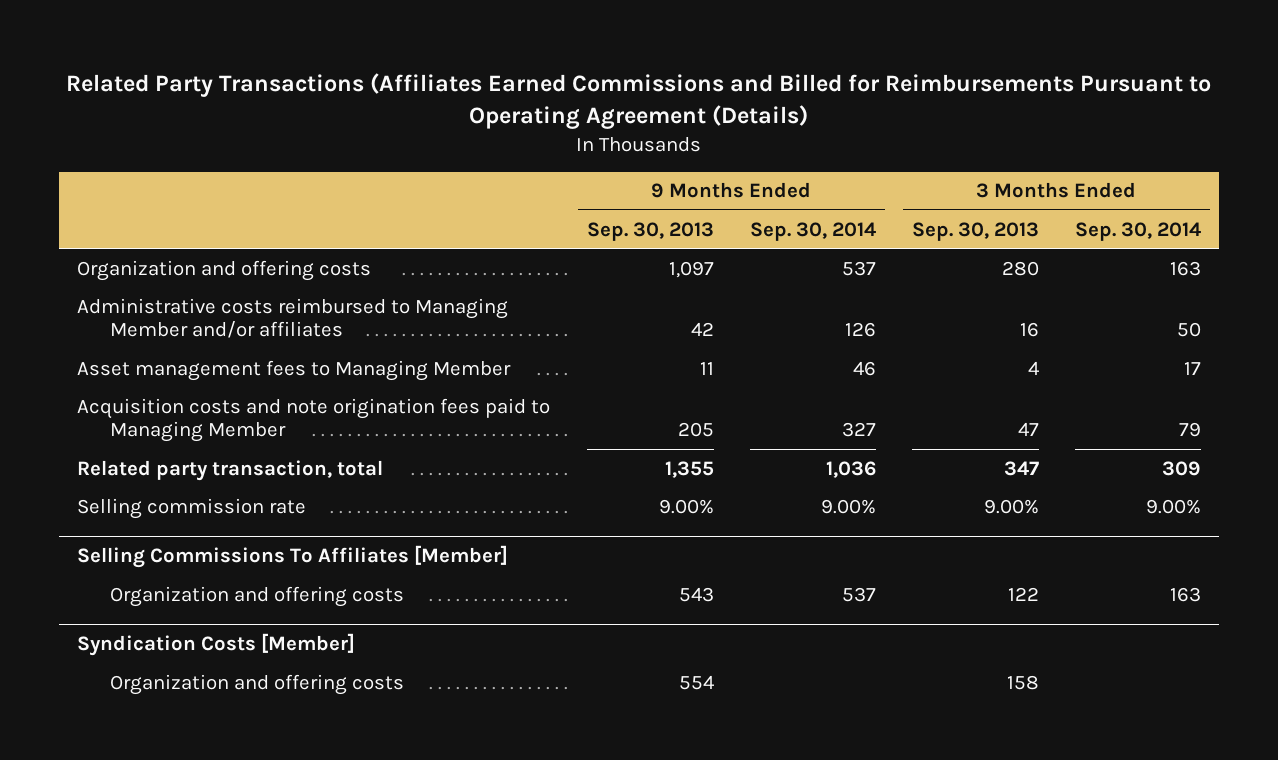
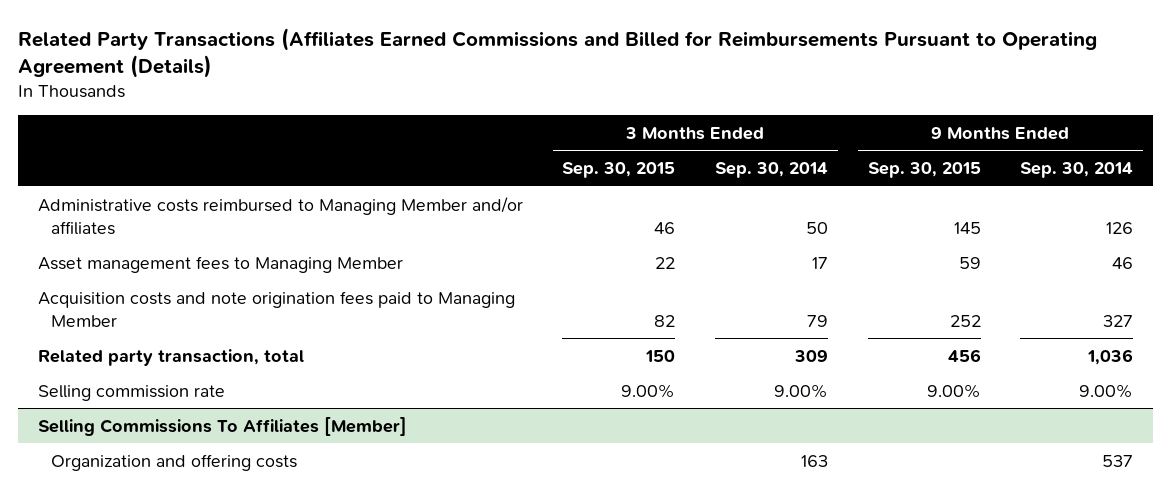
[586,221,714,241] Sep. 30, 2013 -> none
[911,221,1039,241] Sep. 30, 2013 -> none
none -> [562,162,676,179] Sep. 30, 2015
none -> [867,162,981,179] Sep. 30, 2015
[77,259,372,281] Organization and offering costs -> none
[77,633,356,657] Syndication Costs [Member] -> none
[109,673,404,695] Organization and offering costs -> none

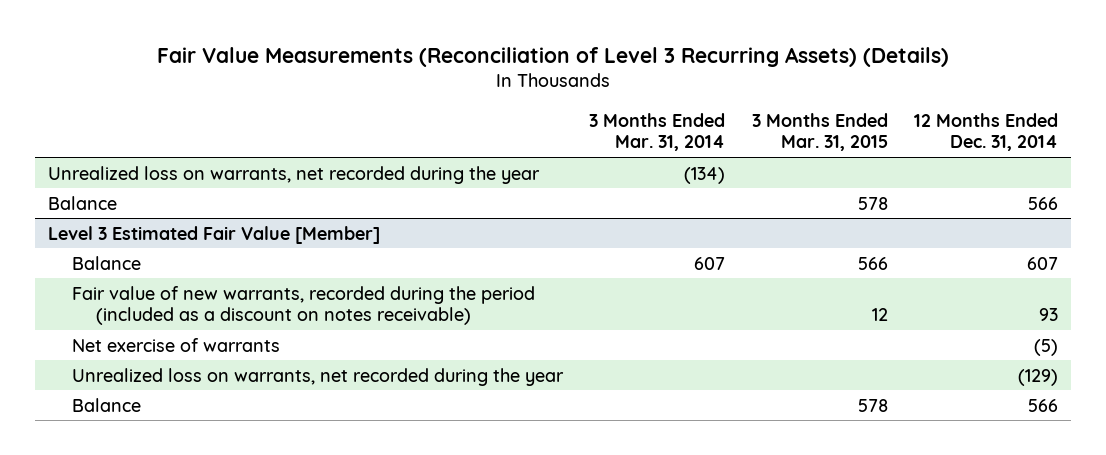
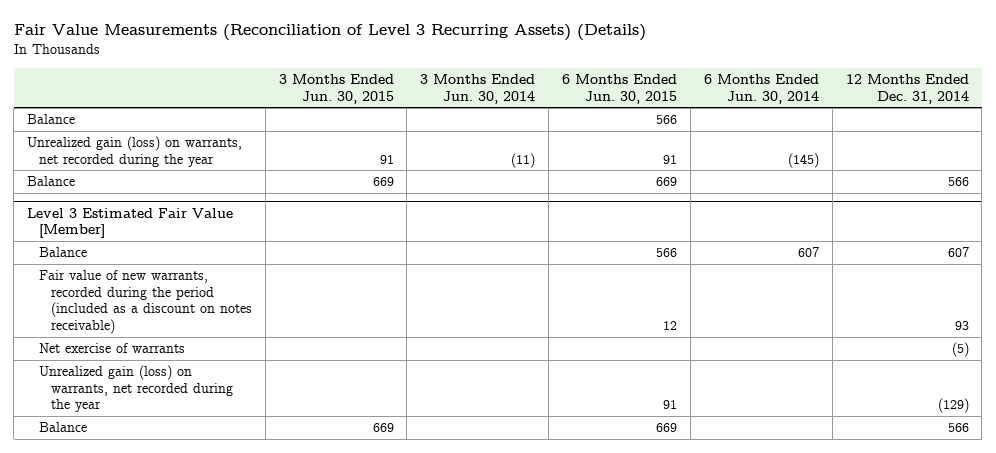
[589,113,726,152] 3 Months Ended Mar. 31, 2014 -> none
[751,113,888,152] 3 Months Ended Mar. 31, 2015 -> none
none -> [278,73,394,104] 3 Months Ended Jun. 30, 2015
none -> [420,73,536,104] 3 Months Ended Jun. 30, 2014
none -> [562,73,678,104] 6 Months Ended Jun. 30, 2015
none -> [703,73,819,104] 6 Months Ended Jun. 30, 2014
none -> [27,114,76,125] Balance
[47,165,540,184] Unrealized loss on warrants, net recorded during the year -> [27,136,243,167] Unrealized gain (loss) on warrants, net recorded during the year
[71,367,564,386] Unrealized loss on warrants, net recorded during the year -> [39,365,233,413] Unrealized gain (loss) on warrants, net recorded during the year

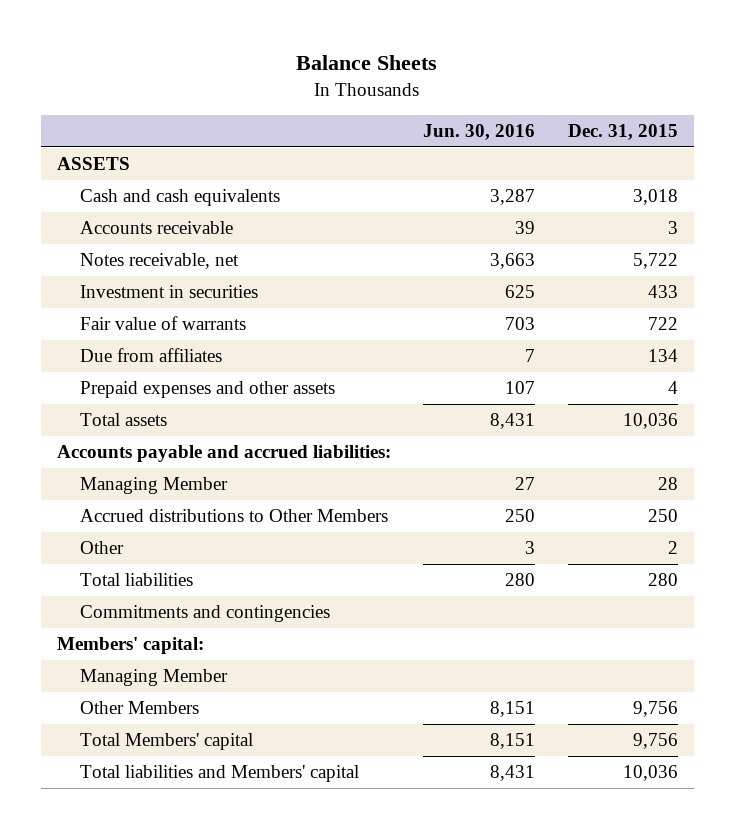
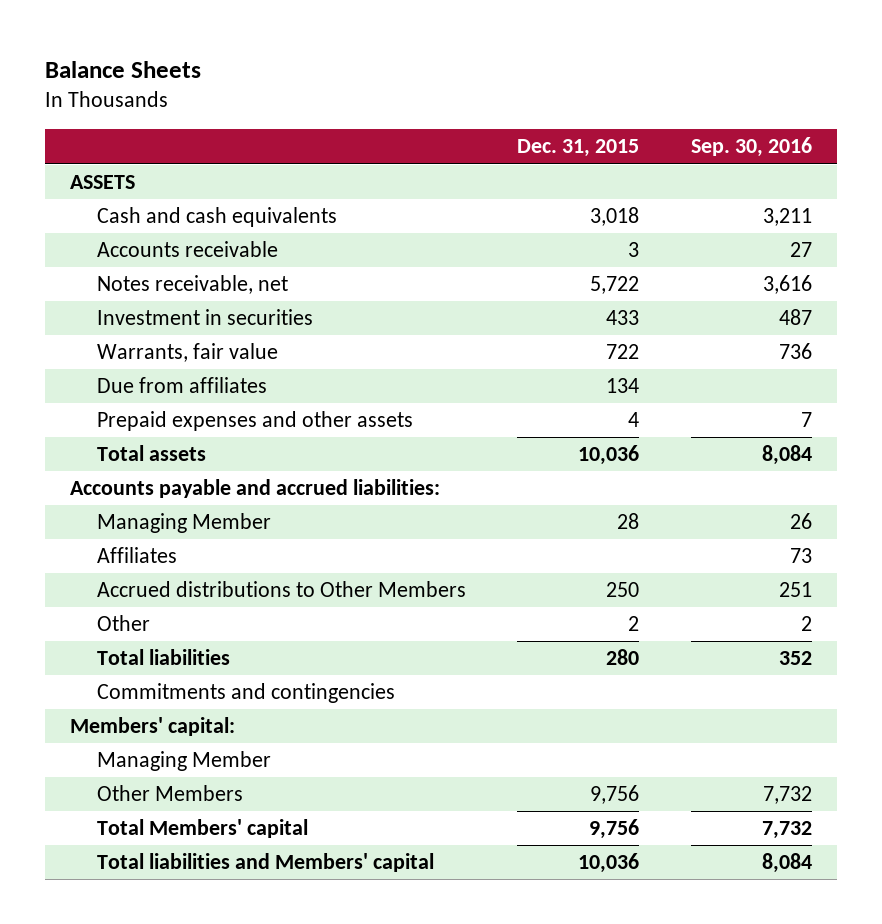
[423,123,536,140] Jun. 30, 2016 -> none
none -> [690,137,812,158] Sep. 30, 2016
[79,316,246,331] Fair value of warrants -> [96,343,278,363] Warrants, fair value
none -> [96,547,177,564] Affiliates

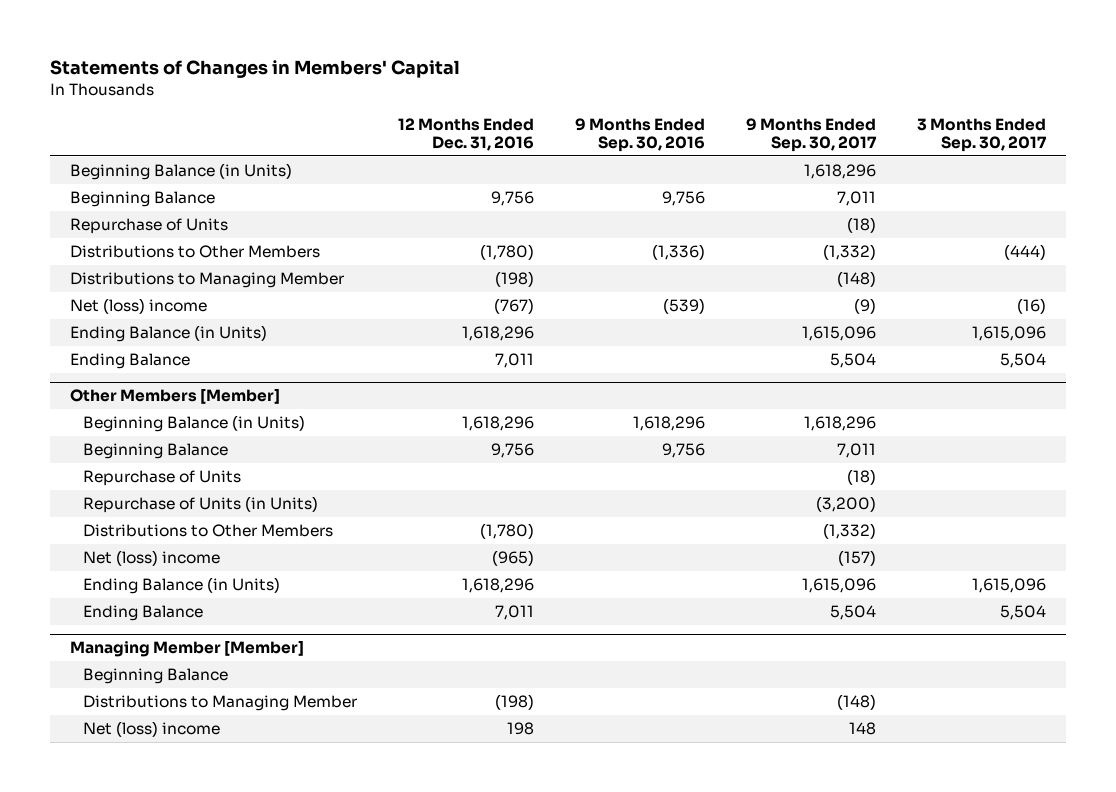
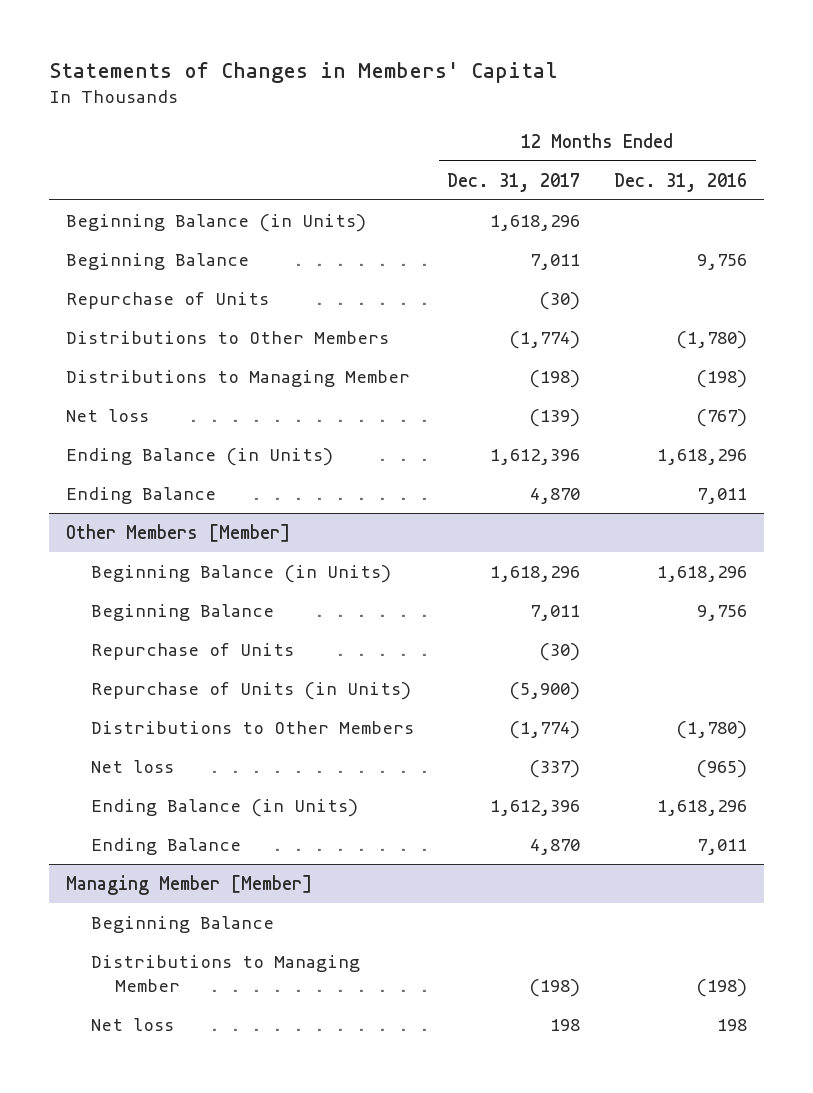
[574,117,705,153] 9 Months Ended Sep. 30, 2016 -> none
[745,117,877,153] 9 Months Ended Sep. 30, 2017 -> none
[916,117,1047,153] 3 Months Ended Sep. 30, 2017 -> none
none -> [447,172,581,192] Dec. 31, 2017
[70,298,208,315] Net (loss) income -> [65,408,149,422] Net loss
[83,550,221,567] Net (loss) income -> [90,759,174,773] Net loss
[83,721,221,738] Net (loss) income -> [90,1017,174,1031] Net loss

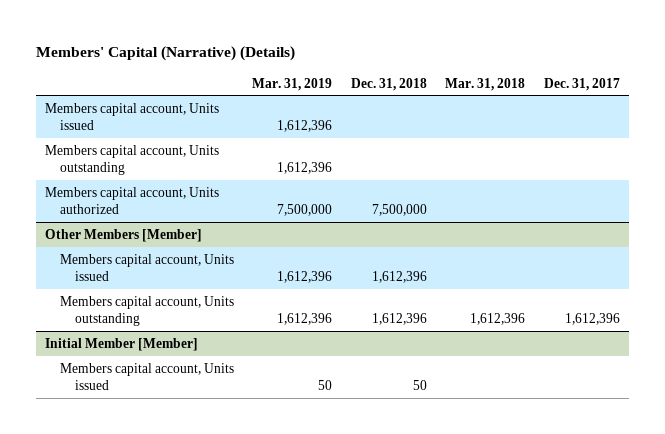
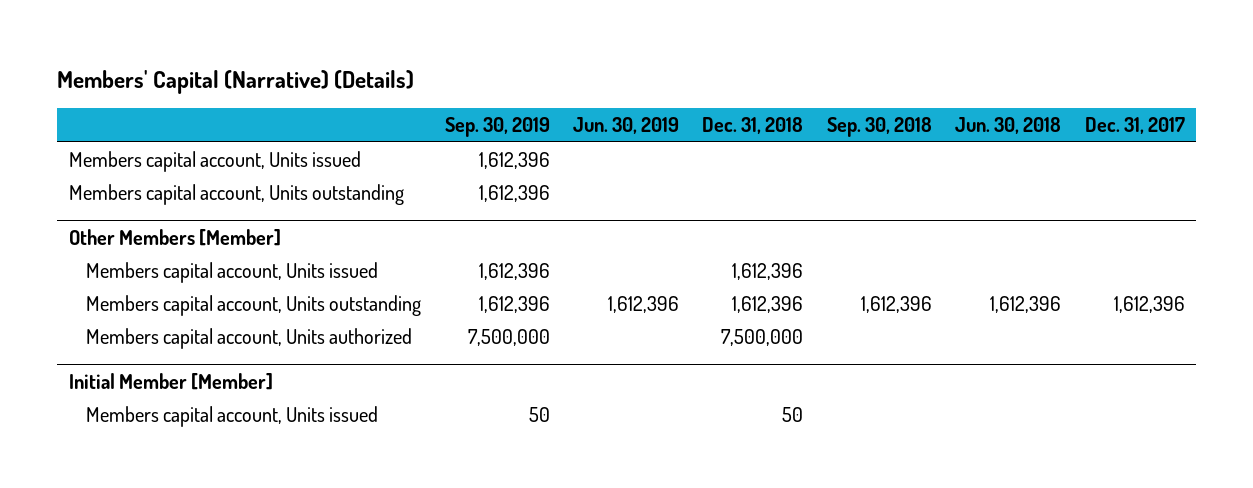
[252,77,333,91] Mar. 31, 2019 -> none
[445,77,526,91] Mar. 31, 2018 -> none
none -> [444,117,550,138] Sep. 30, 2019
none -> [573,117,680,135] Jun. 30, 2019
none -> [826,117,932,138] Sep. 30, 2018
none -> [955,117,1062,135] Jun. 30, 2018
[45,186,220,215] Members capital account, Units authorized -> none
none -> [86,328,413,350] Members capital account, Units authorized

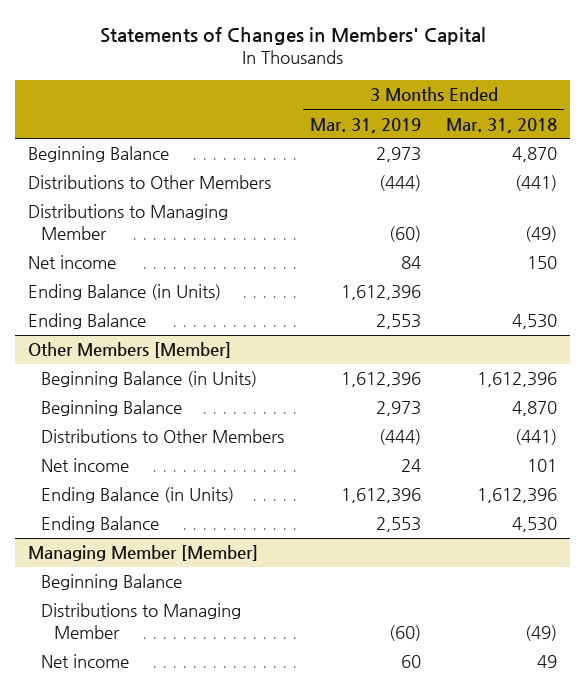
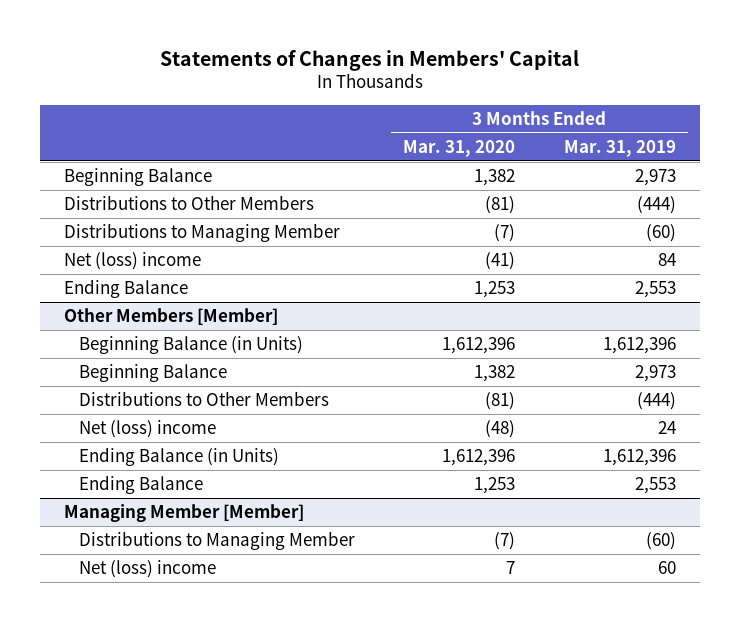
[446,117,558,133] Mar. 31, 2018 -> none
none -> [403,139,516,157] Mar. 31, 2020
[28,284,222,301] Ending Balance (in Units) -> none
[28,255,117,270] Net income -> [63,251,201,270] Net (loss) income
[41,458,130,473] Net income -> [78,419,216,438] Net (loss) income
[41,574,183,591] Beginning Balance -> none
[41,654,130,669] Net income -> [78,559,216,578] Net (loss) income

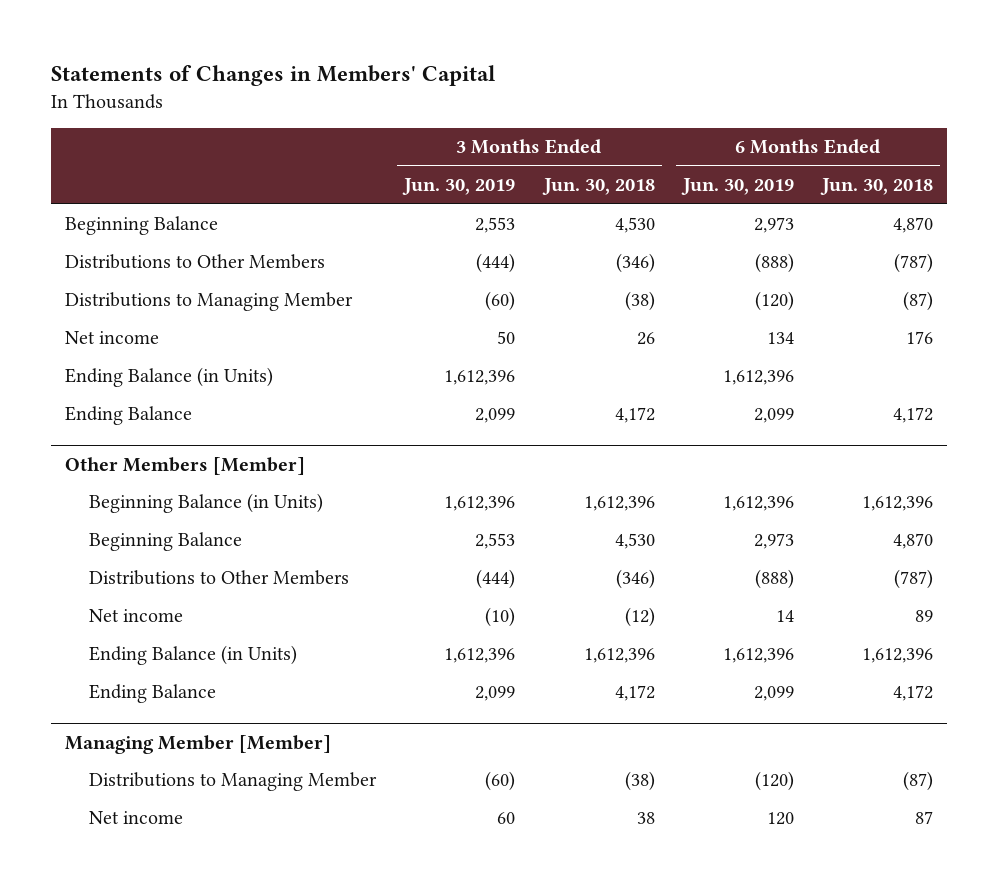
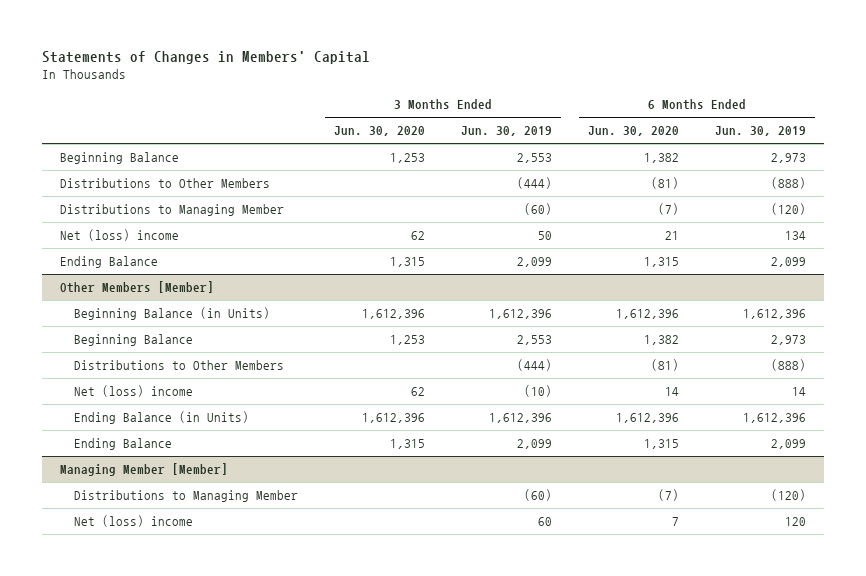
[541,178,655,196] Jun. 30, 2018 -> none
[819,178,933,196] Jun. 30, 2018 -> none
none -> [334,126,426,137] Jun. 30, 2020
none -> [588,126,680,137] Jun. 30, 2020
[64,367,273,388] Ending Balance (in Units) -> none
[64,331,159,345] Net income -> [59,229,179,242] Net (loss) income
[89,609,184,623] Net income -> [74,385,194,398] Net (loss) income
[89,811,184,825] Net income -> [74,515,194,528] Net (loss) income

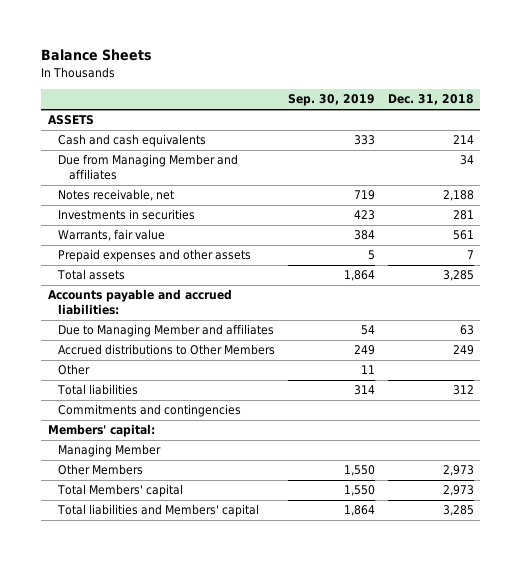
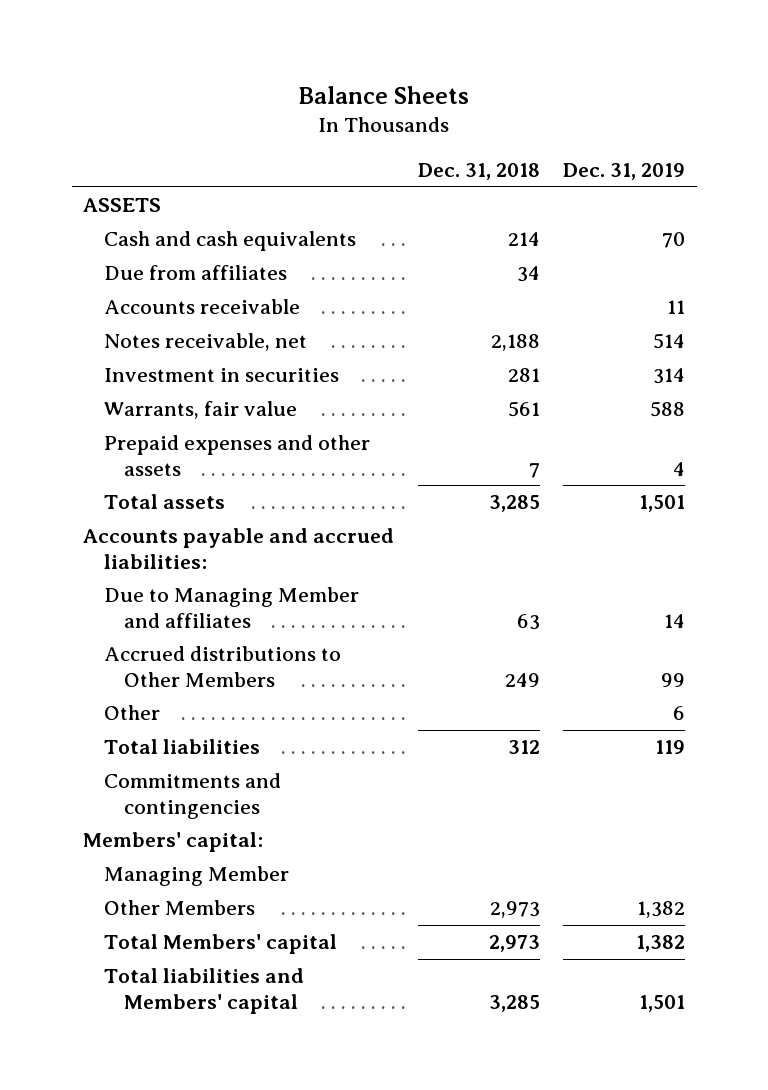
[287,94,375,107] Sep. 30, 2019 -> none
none -> [563,163,686,181] Dec. 31, 2019
[58,154,239,181] Due from Managing Member and affiliates -> [103,264,287,280] Due from affiliates
none -> [103,298,300,314] Accounts receivable
[58,209,196,221] Investments in securities -> [103,367,339,382] Investment in securities

